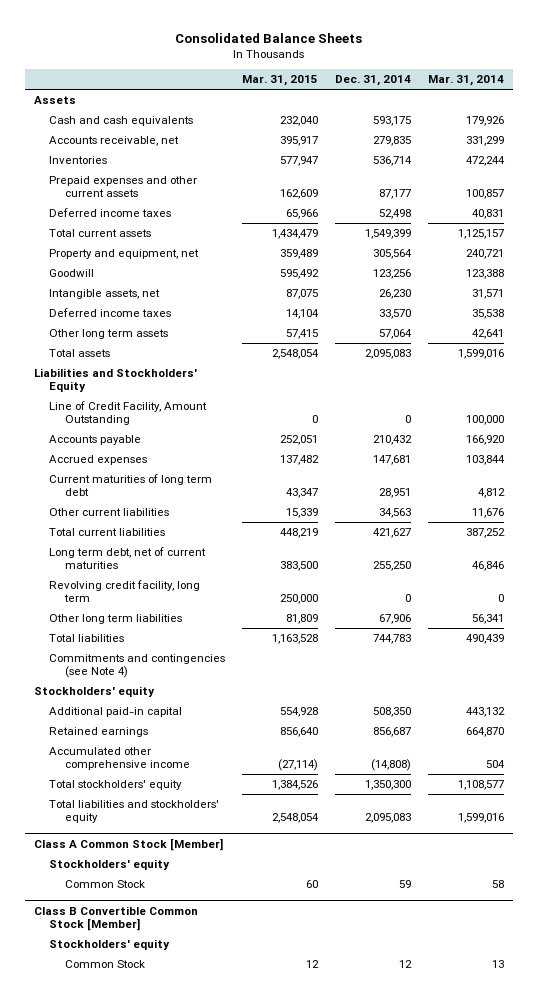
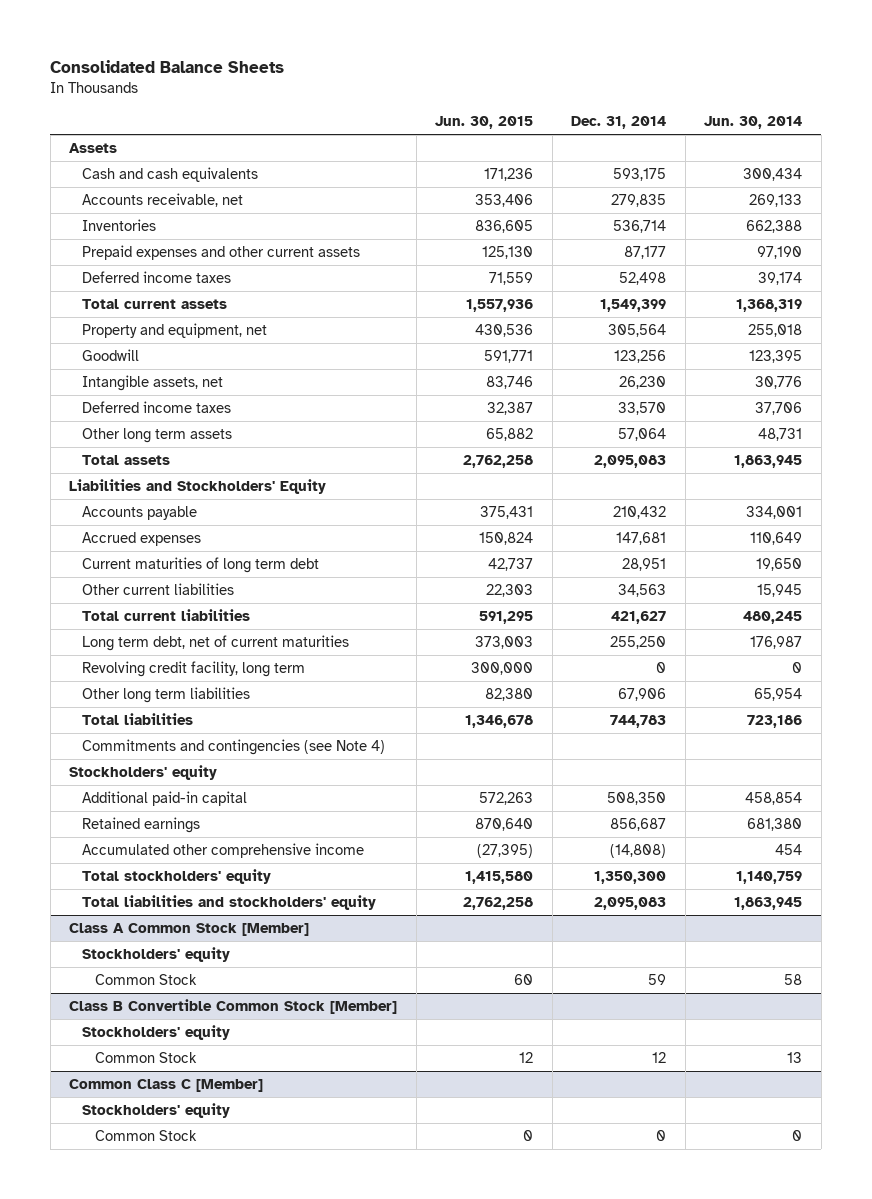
[242,75,319,87] Mar. 31, 2015 -> none
[428,75,505,87] Mar. 31, 2014 -> none
none -> [435,116,534,130] Jun. 30, 2015
none -> [704,116,803,130] Jun. 30, 2014
[49,401,208,426] Line of Credit Facility, Amount Outstanding -> none
none -> [69,1078,264,1092] Common Class C [Member]
none -> [82,1102,231,1118] Stockholders' equity
none -> [95,1129,198,1141] Common Stock

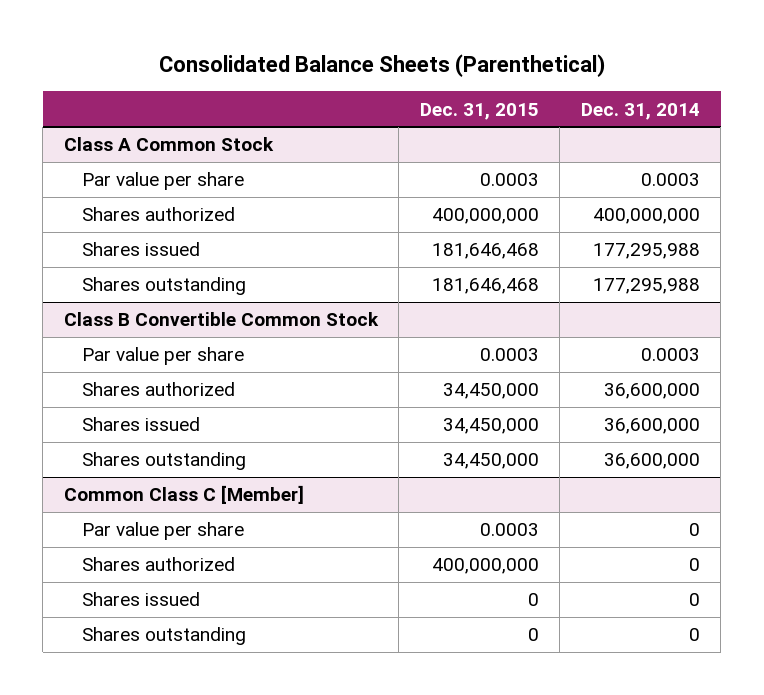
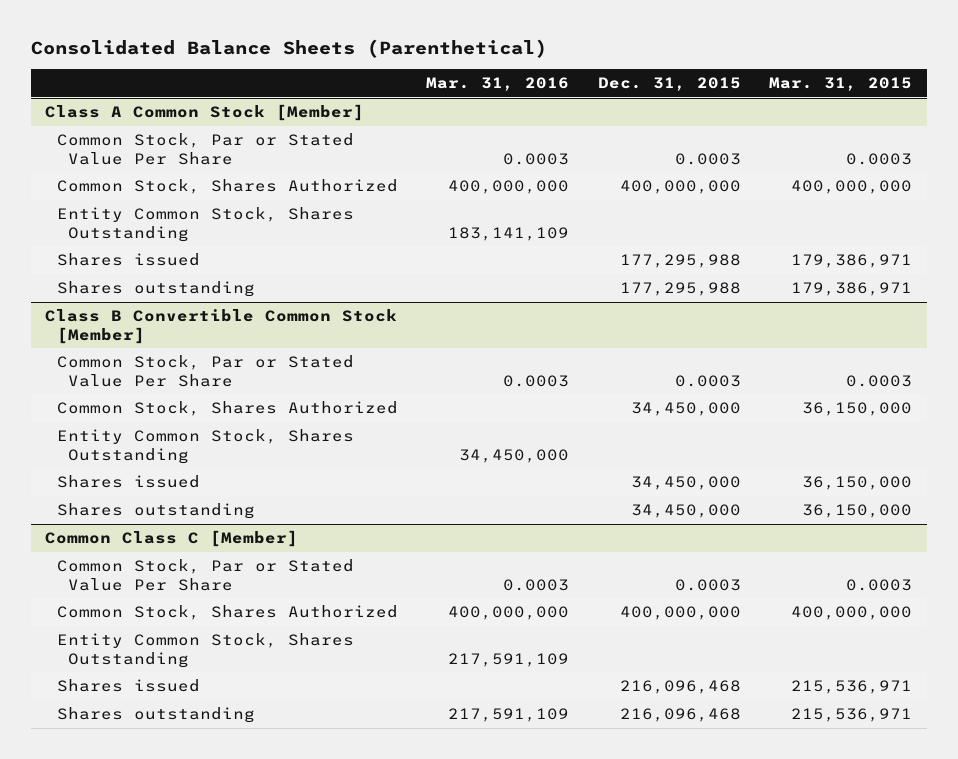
[580,102,700,120] Dec. 31, 2014 -> none
none -> [426,77,570,92] Mar. 31, 2016
none -> [769,77,913,92] Mar. 31, 2015
[63,137,274,152] Class A Common Stock -> [45,104,365,122] Class A Common Stock [Member]
[82,172,245,191] Par value per share -> [56,133,354,165] Common Stock, Par or Stated Value Per Share
[82,207,236,222] Shares authorized -> [56,179,398,195] Common Stock, Shares Authorized
none -> [56,207,354,242] Entity Common Stock, Shares Outstanding
[431,243,539,260] 181,646,468 -> [619,254,741,269] 177,295,988
[431,278,539,295] 181,646,468 -> [619,282,741,297] 177,295,988
[63,312,379,327] Class B Convertible Common Stock -> [45,309,398,344] Class B Convertible Common Stock [Member]
[82,347,245,366] Par value per share -> [56,355,354,387] Common Stock, Par or Stated Value Per Share
[82,382,236,397] Shares authorized -> [56,401,398,417] Common Stock, Shares Authorized
none -> [56,429,354,464] Entity Common Stock, Shares Outstanding
[82,522,245,541] Par value per share -> [56,559,354,591] Common Stock, Par or Stated Value Per Share
[82,557,236,572] Shares authorized -> [56,605,398,621] Common Stock, Shares Authorized
none -> [56,633,354,668] Entity Common Stock, Shares Outstanding
[527,593,539,607] 0 -> [619,680,741,695] 216,096,468
[527,628,539,642] 0 -> [619,708,741,723] 216,096,468

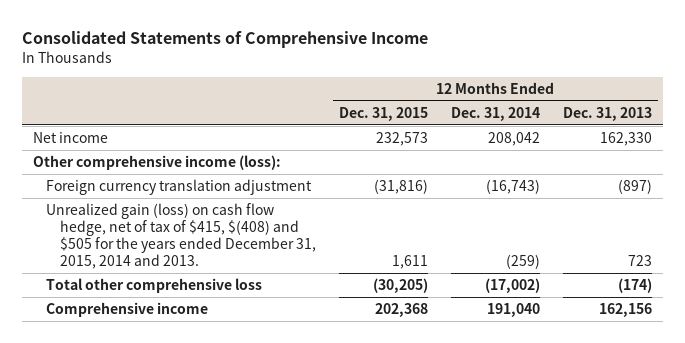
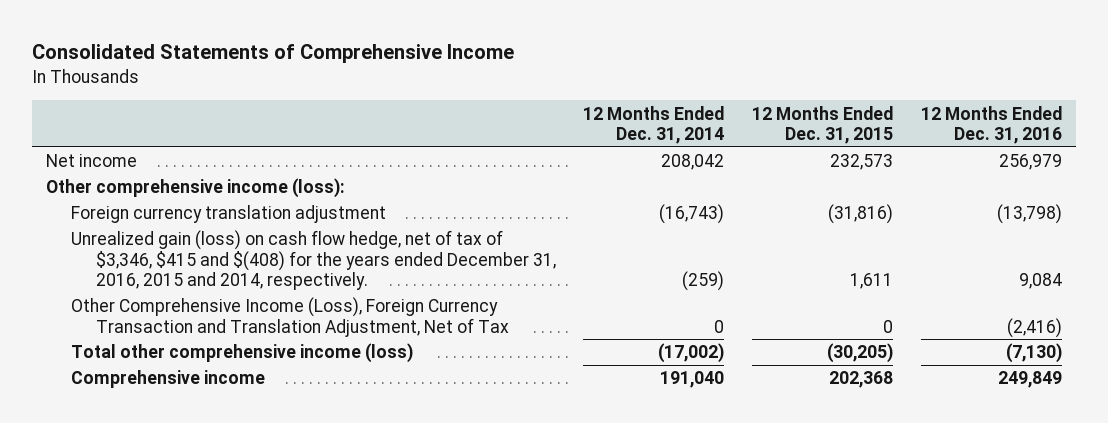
[562,106,652,121] Dec. 31, 2013 -> none
none -> [920,105,1062,145] 12 Months Ended Dec. 31, 2016
[46,203,316,270] Unrealized gain (loss) on cash flow hedge, net of tax of $415, $(408) and $505 for the years ended December 31, 2015, 2014 and 2013. -> [70,230,556,291] Unrealized gain (loss) on cash flow hedge, net of tax of $3,346, $415 and $(408) for the years ended December 31, 2016, 2015 and 2014, respectively.
none -> [70,297,509,337] Other Comprehensive Income (Loss), Foreign Currency Transaction and Translation Adjustment, Net of Tax
[46,278,263,294] Total other comprehensive loss -> [70,343,413,364] Total other comprehensive income (loss)

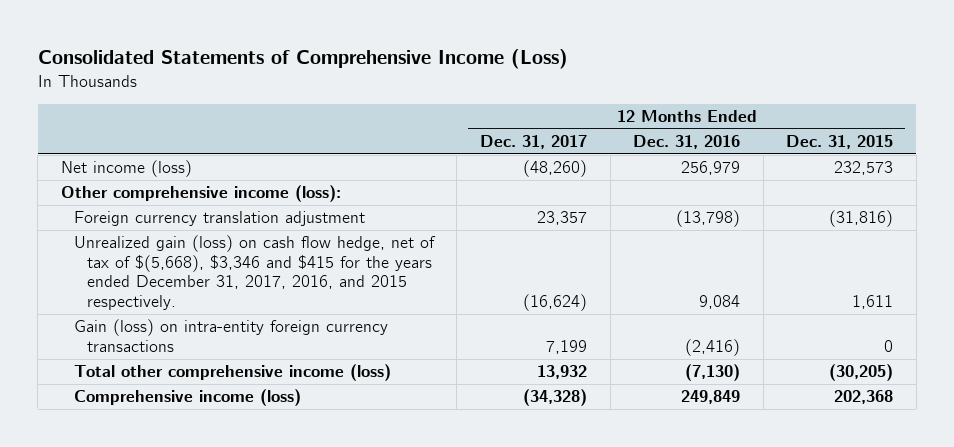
[32,44,515,64] Consolidated Statements of Comprehensive Income -> [37,49,568,70] Consolidated Statements of Comprehensive Income (Loss)
[583,105,725,145] 12 Months Ended Dec. 31, 2014 -> none
none -> [479,135,587,150] Dec. 31, 2017
[45,154,137,168] Net income -> [61,160,193,178] Net income (loss)
[70,230,556,291] Unrealized gain (loss) on cash flow hedge, net of tax of $3,346, $415 and $(408) for the years ended December 31, 2016, 2015 and 2014, respectively. -> [73,235,436,310] Unrealized gain (loss) on cash flow hedge, net of tax of $(5,668), $3,346 and $415 for the years ended December 31, 2017, 2016, and 2015 respectively.
[70,297,509,337] Other Comprehensive Income (Loss), Foreign Currency Transaction and Translation Adjustment, Net of Tax -> [73,319,388,352] Gain (loss) on intra-entity foreign currency transactions
[70,370,265,389] Comprehensive income -> [73,389,301,407] Comprehensive income (loss)

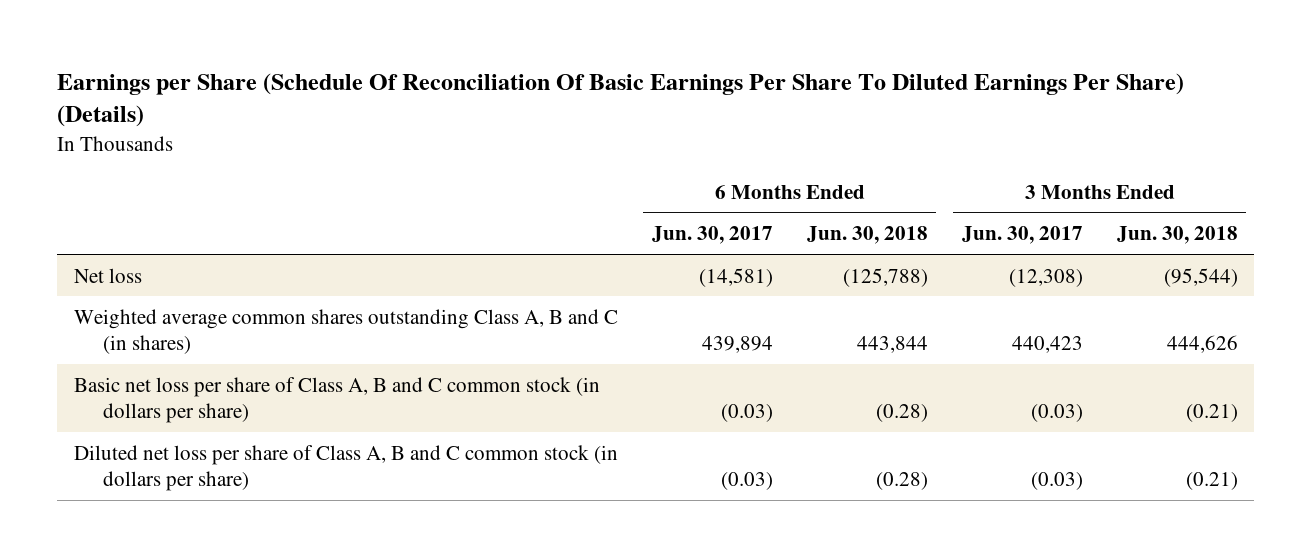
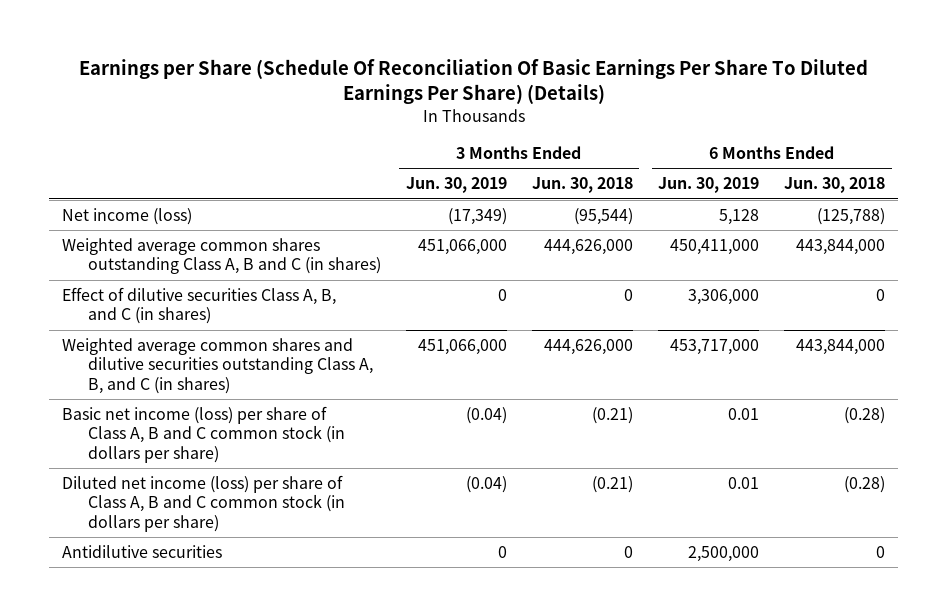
[651,226,773,245] Jun. 30, 2017 -> none
[961,226,1083,245] Jun. 30, 2017 -> none
none -> [405,177,507,194] Jun. 30, 2019
none -> [658,177,760,194] Jun. 30, 2019
[74,267,143,283] Net loss -> [62,208,193,226] Net income (loss)
[856,336,928,354] 443,844 -> [796,239,886,256] 443,844,000
[1166,335,1238,354] 444,626 -> [543,239,633,256] 444,626,000
none -> [62,287,337,325] Effect of dilutive securities Class A, B, and C (in shares)
none -> [62,338,373,394] Weighted average common shares and dilutive securities outstanding Class A, B, and C (in shares)
[74,376,601,424] Basic net loss per share of Class A, B and C common stock (in dollars per share) -> [62,406,345,463] Basic net income (loss) per share of Class A, B and C common stock (in dollars per share)
[74,444,619,492] Diluted net loss per share of Class A, B and C common stock (in dollars per share) -> [62,475,345,532] Diluted net income (loss) per share of Class A, B and C common stock (in dollars per share)
none -> [62,545,223,559] Antidilutive securities

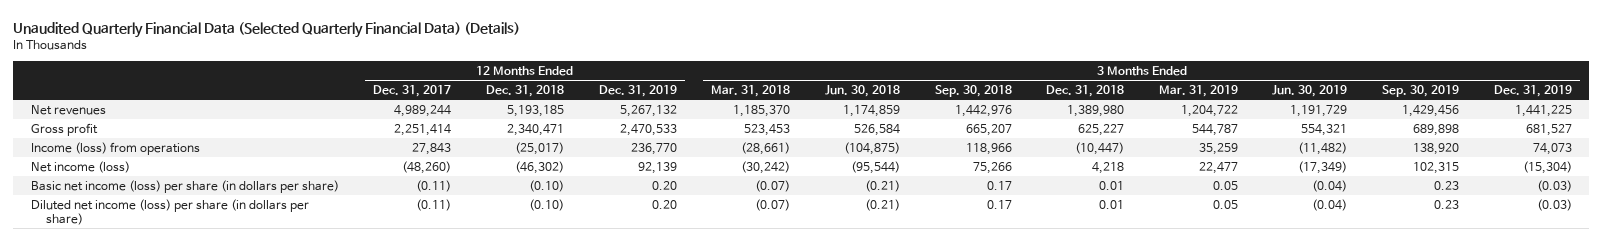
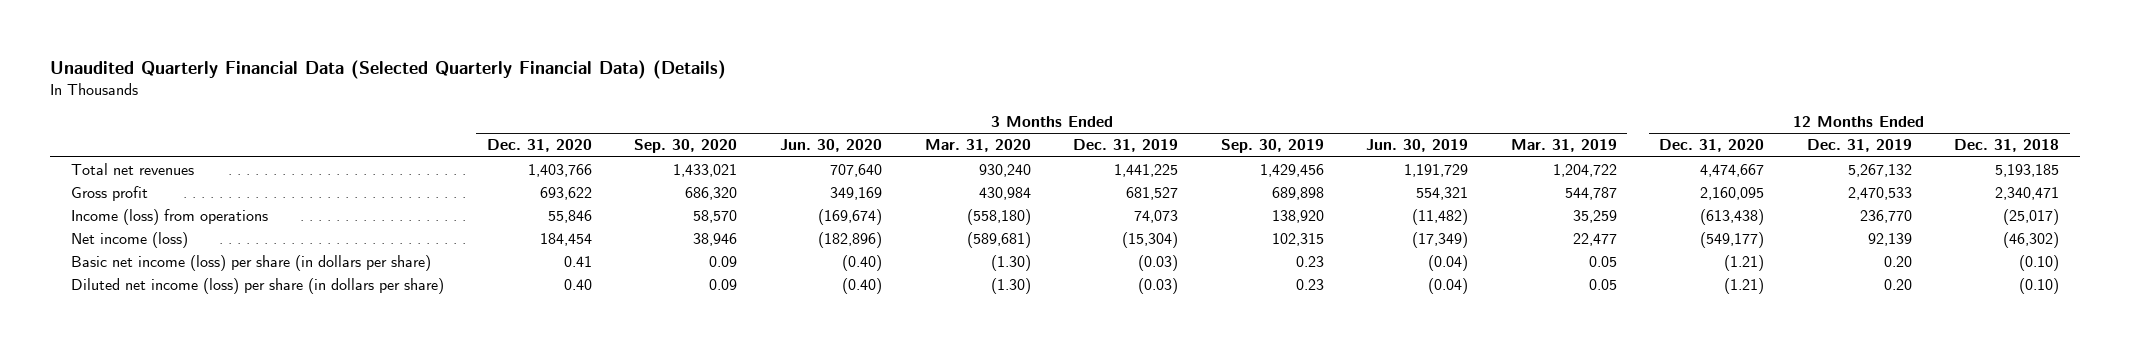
[373,85,452,98] Dec. 31, 2017 -> none
[711,85,791,98] Mar. 31, 2018 -> none
[824,85,900,98] Jun. 30, 2018 -> none
[934,85,1012,98] Sep. 30, 2018 -> none
[1046,85,1125,98] Dec. 31, 2018 -> none
none -> [486,139,592,153] Dec. 31, 2020
none -> [634,139,738,154] Sep. 30, 2020
none -> [779,139,882,153] Jun. 30, 2020
none -> [924,139,1031,153] Mar. 31, 2020
none -> [1659,139,1765,153] Dec. 31, 2020
[30,104,106,115] Net revenues -> [71,163,195,176] Total net revenues

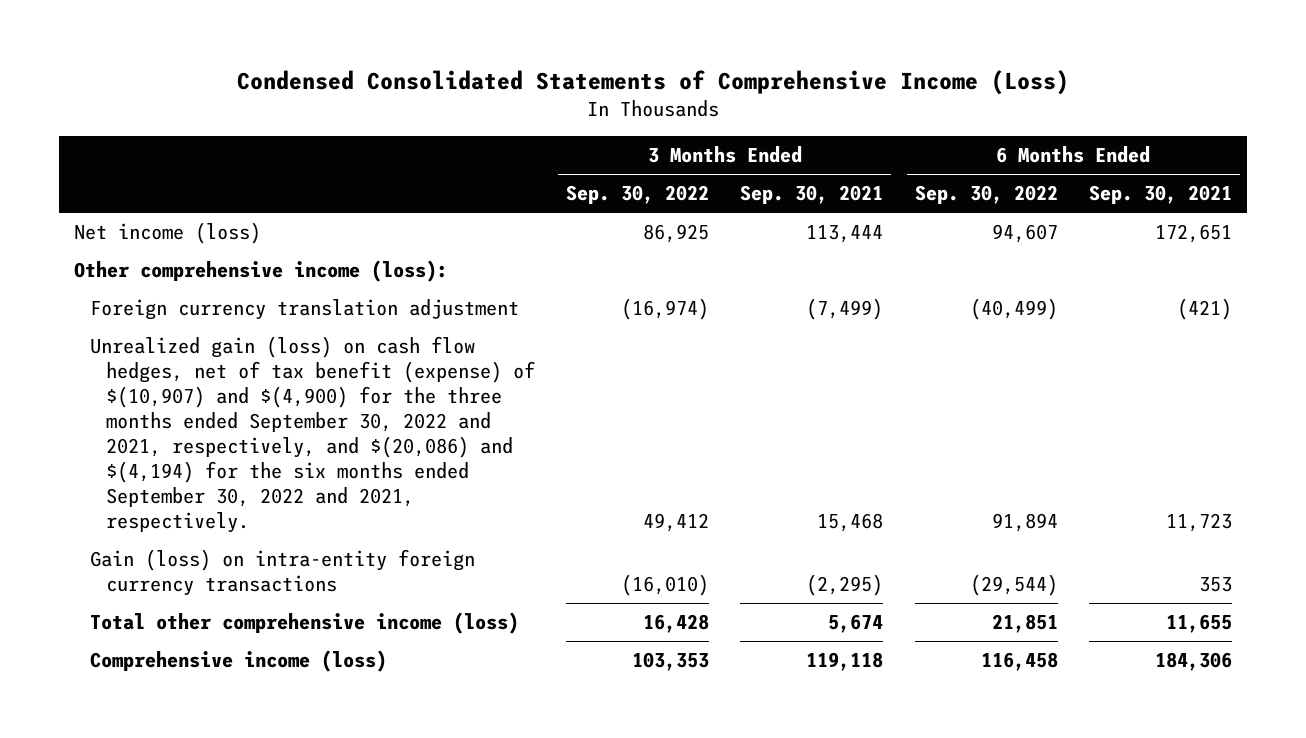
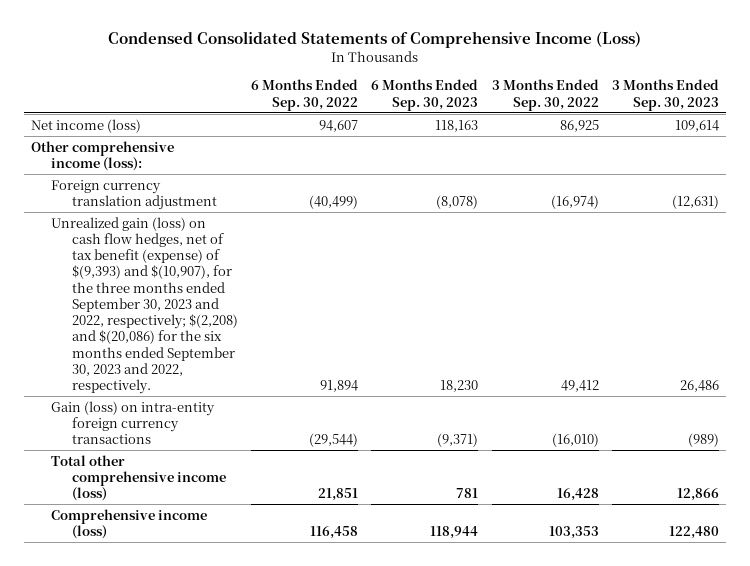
[740,185,884,205] Sep. 30, 2021 -> none
[1088,185,1232,205] Sep. 30, 2021 -> none
none -> [371,79,479,111] 6 Months Ended Sep. 30, 2023
none -> [612,79,720,111] 3 Months Ended Sep. 30, 2023
[90,335,535,533] Unrealized gain (loss) on cash flow hedges, net of tax benefit (expense) of $(10,907) and $(4,900) for the three months ended September 30, 2022 and 2021, respectively, and $(20,086) and $(4,194) for the six months ended September 30, 2022 and 2021, respectively. -> [51,216,238,395] Unrealized gain (loss) on cash flow hedges, net of tax benefit (expense) of $(9,393) and $(10,907), for the three months ended September 30, 2023 and 2022, respectively; $(2,208) and $(20,086) for the six months ended September 30, 2023 and 2022, respectively.

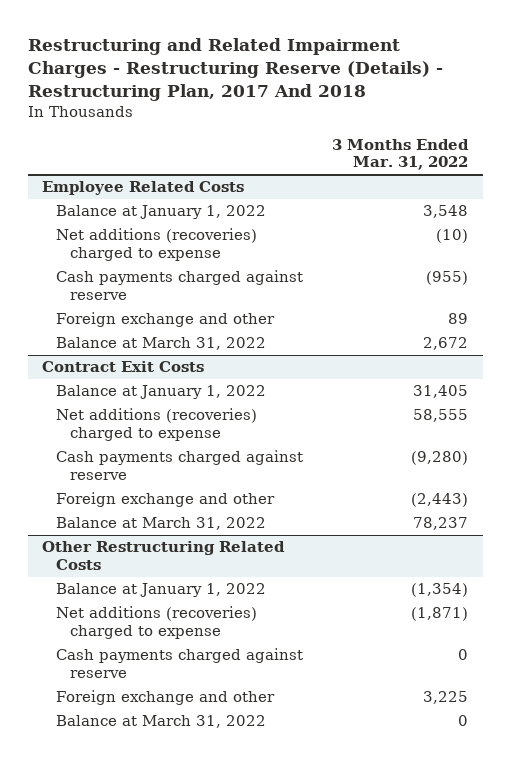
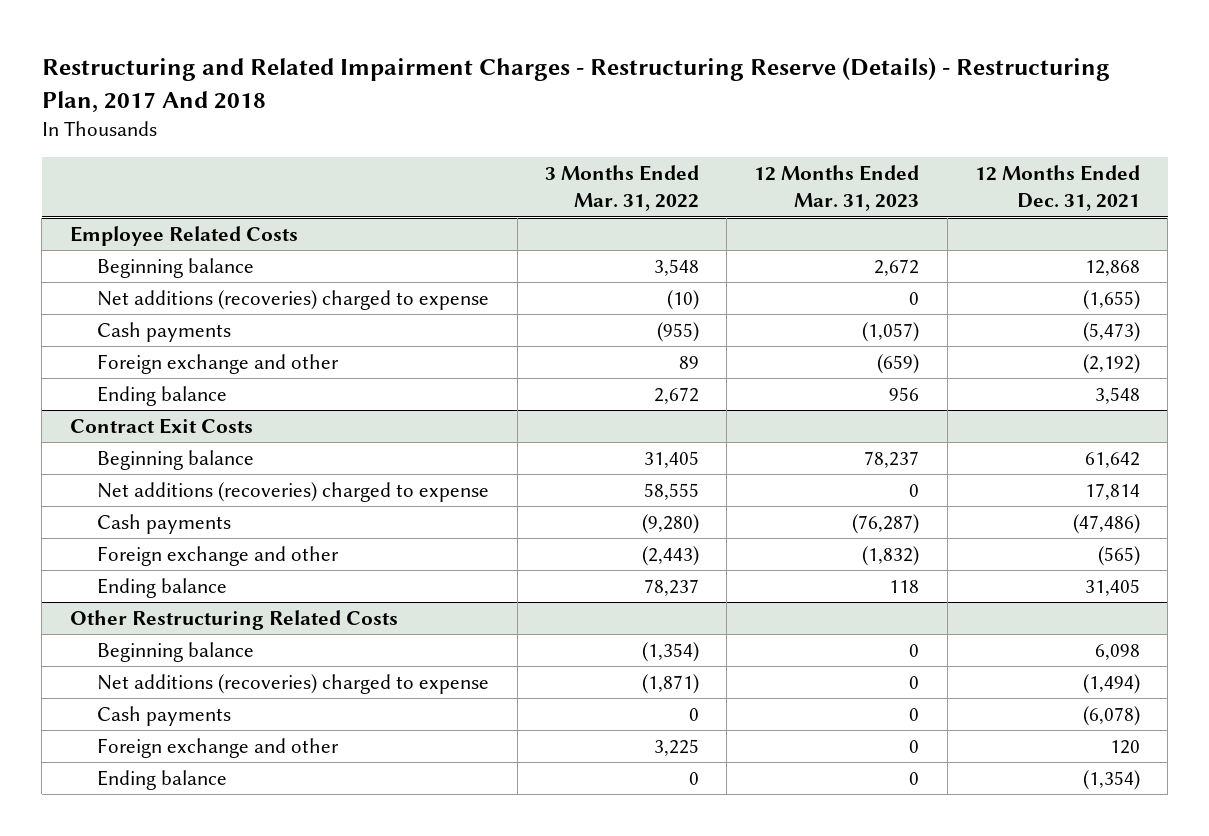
none -> [754,165,920,212] 12 Months Ended Mar. 31, 2023
none -> [974,165,1140,212] 12 Months Ended Dec. 31, 2021
[55,205,266,220] Balance at January 1, 2022 -> [97,258,255,279] Beginning balance
[55,270,303,301] Cash payments charged against reserve -> [97,322,232,343] Cash payments
[55,337,266,351] Balance at March 31, 2022 -> [97,386,228,407] Ending balance
[55,385,266,400] Balance at January 1, 2022 -> [97,450,255,471] Beginning balance
[55,450,303,481] Cash payments charged against reserve -> [97,514,232,535] Cash payments
[55,517,266,531] Balance at March 31, 2022 -> [97,578,228,599] Ending balance
[55,583,266,598] Balance at January 1, 2022 -> [97,642,255,663] Beginning balance
[55,648,303,679] Cash payments charged against reserve -> [97,706,232,727] Cash payments
[55,715,266,729] Balance at March 31, 2022 -> [97,770,228,791] Ending balance

